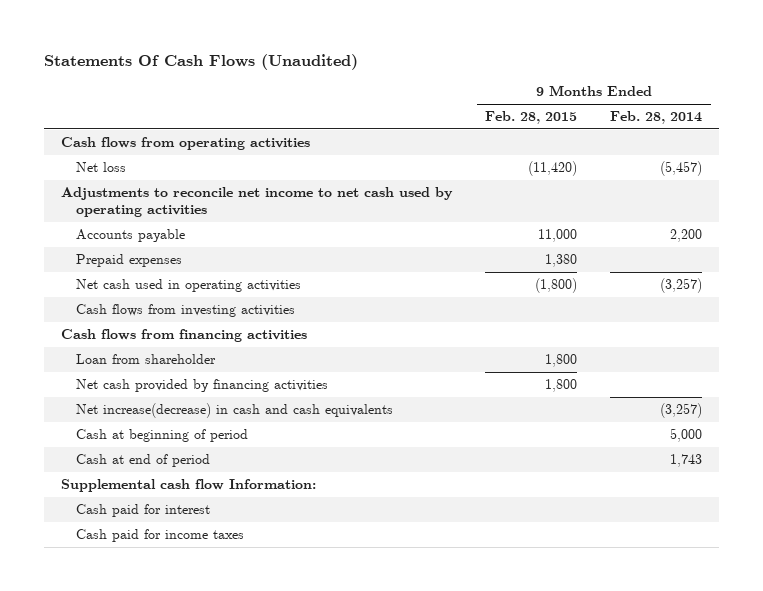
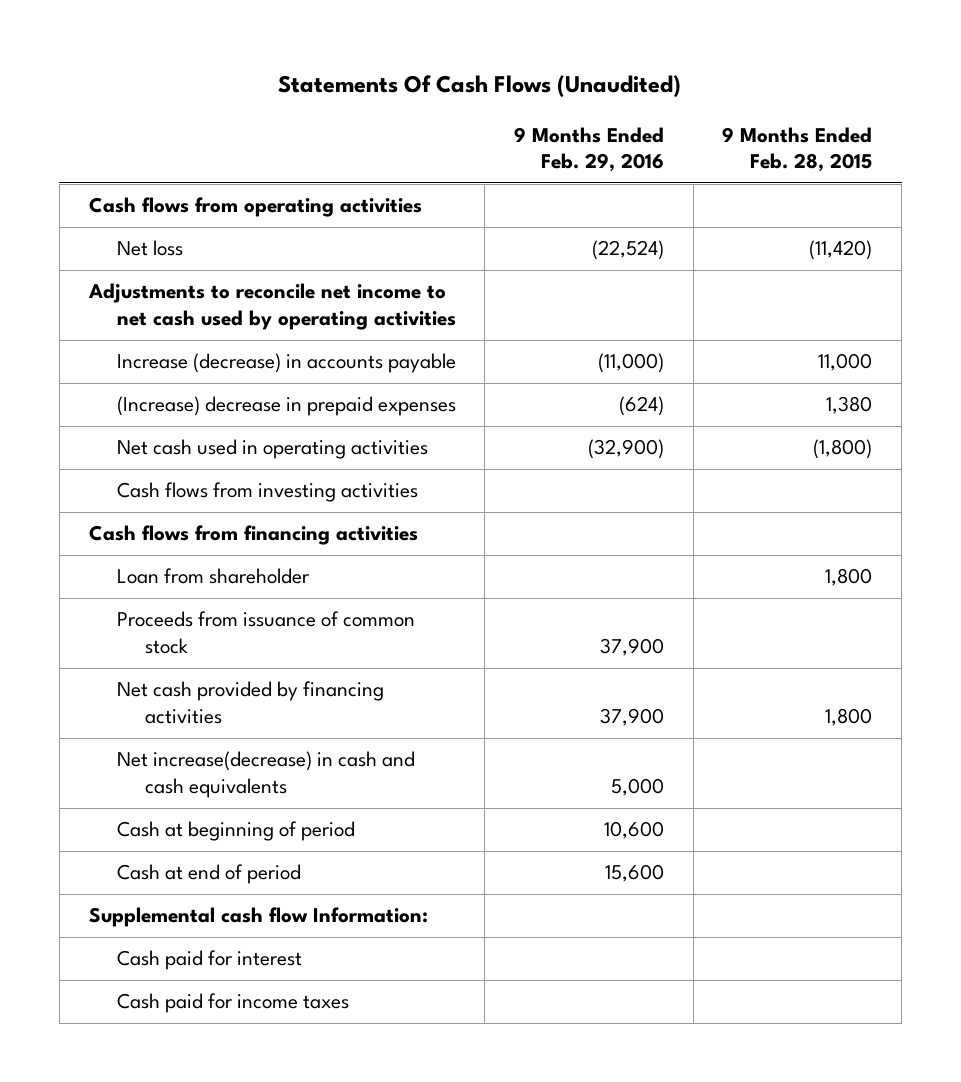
[610,111,703,125] Feb. 28, 2014 -> none
none -> [513,126,664,173] 9 Months Ended Feb. 29, 2016
[75,229,185,243] Accounts payable -> [116,353,456,374] Increase (decrease) in accounts payable
[75,254,182,268] Prepaid expenses -> [116,396,456,417] (Increase) decrease in prepaid expenses
none -> [116,611,415,655] Proceeds from issuance of common stock

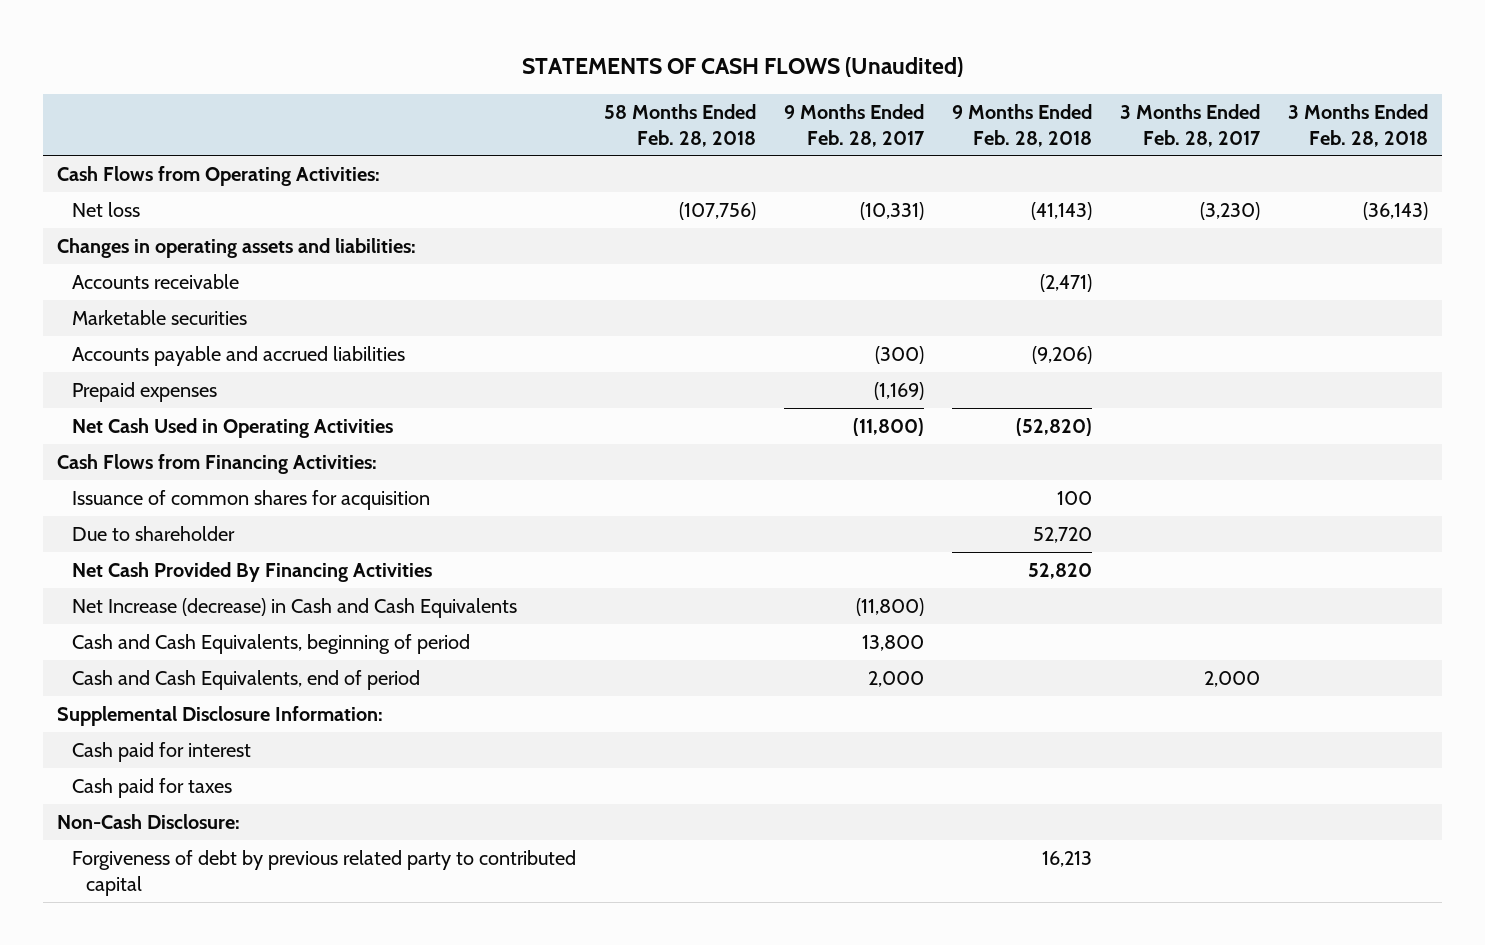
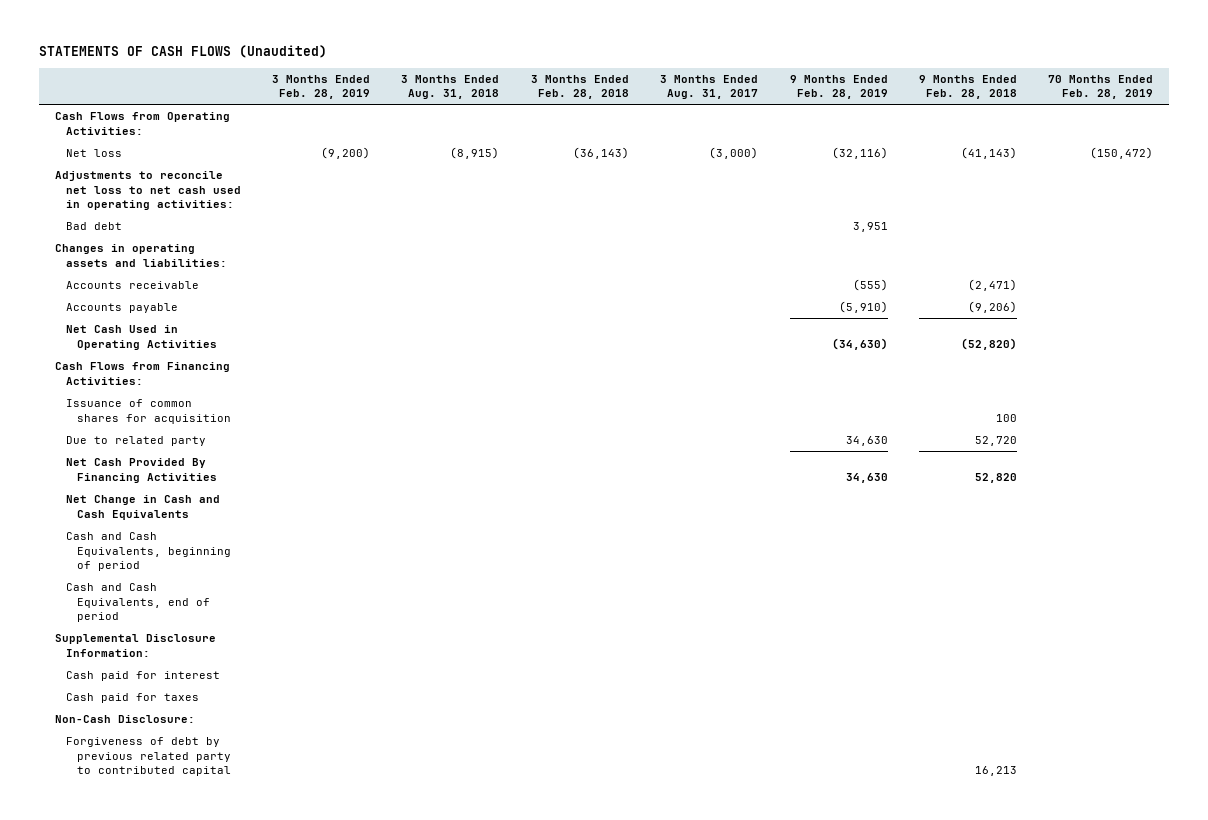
[603,103,756,147] 58 Months Ended Feb. 28, 2018 -> none
[783,103,925,147] 9 Months Ended Feb. 28, 2017 -> none
[1119,103,1261,147] 3 Months Ended Feb. 28, 2017 -> none
none -> [272,74,371,100] 3 Months Ended Feb. 28, 2019
none -> [401,74,500,100] 3 Months Ended Aug. 31, 2018
none -> [660,74,759,100] 3 Months Ended Aug. 31, 2017
none -> [789,74,888,100] 9 Months Ended Feb. 28, 2019
none -> [1048,74,1154,100] 70 Months Ended Feb. 28, 2019
none -> [54,171,241,210] Adjustments to reconcile net loss to net cash used in operating activities:
none -> [65,222,122,231] Bad debt
[71,309,247,325] Marketable securities -> none
[71,381,217,402] Prepaid expenses -> none
[71,345,405,366] Accounts payable and accrued liabilities -> [65,303,178,314] Accounts payable
[71,525,235,541] Due to shareholder -> [65,436,206,447] Due to related party
[71,597,517,618] Net Increase (decrease) in Cash and Cash Equivalents -> [65,495,220,520] Net Change in Cash and Cash Equivalents

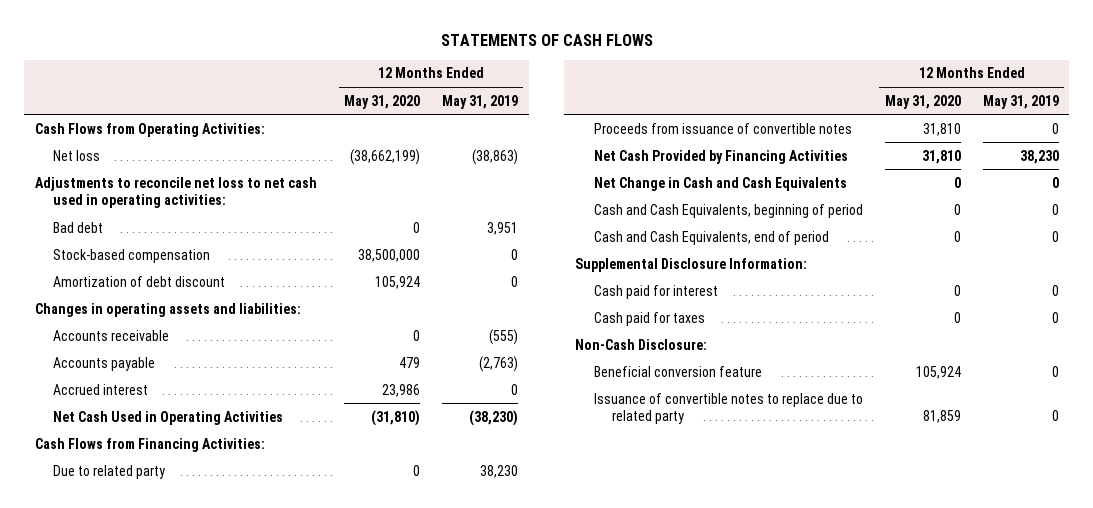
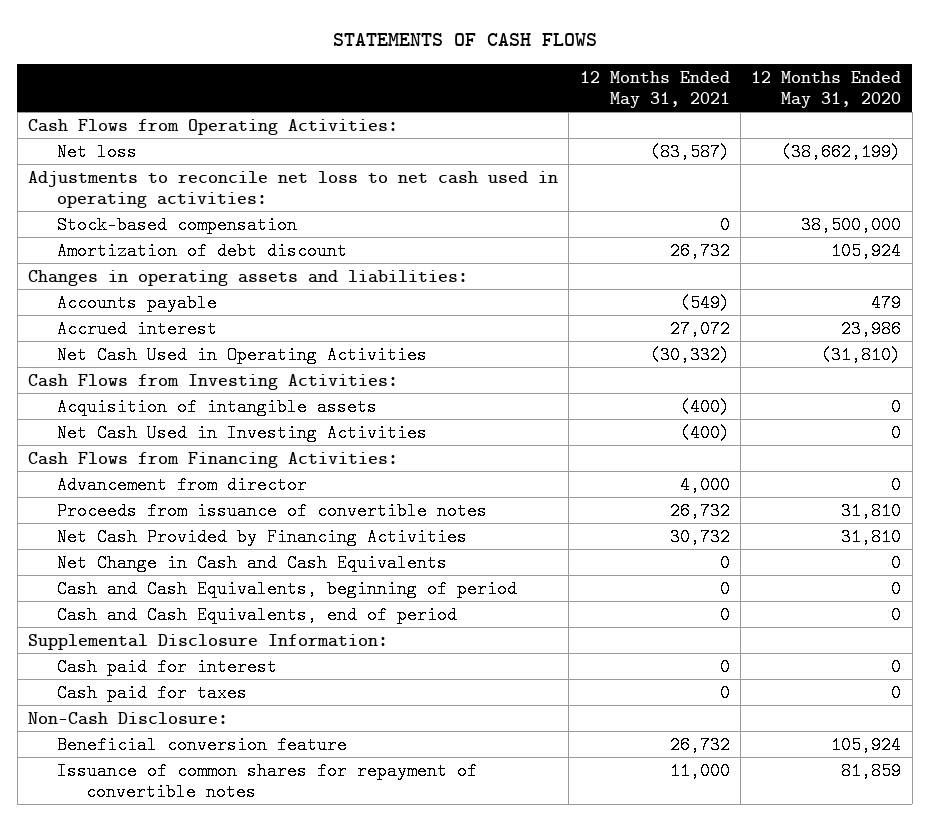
[442,94,519,109] May 31, 2019 -> none
none -> [579,70,730,109] 12 Months Ended May 31, 2021
[53,221,104,233] Bad debt -> none
[53,329,170,341] Accounts receivable -> none
none -> [28,373,399,390] Cash Flows from Investing Activities:
none -> [56,397,377,416] Acquisition of intangible assets
none -> [56,423,427,442] Net Cash Used in Investing Activities
[53,464,166,479] Due to related party -> none
none -> [56,475,307,494] Advancement from director
[593,392,863,424] Issuance of convertible notes to replace due to related party -> [56,761,477,801] Issuance of common shares for repayment of convertible notes

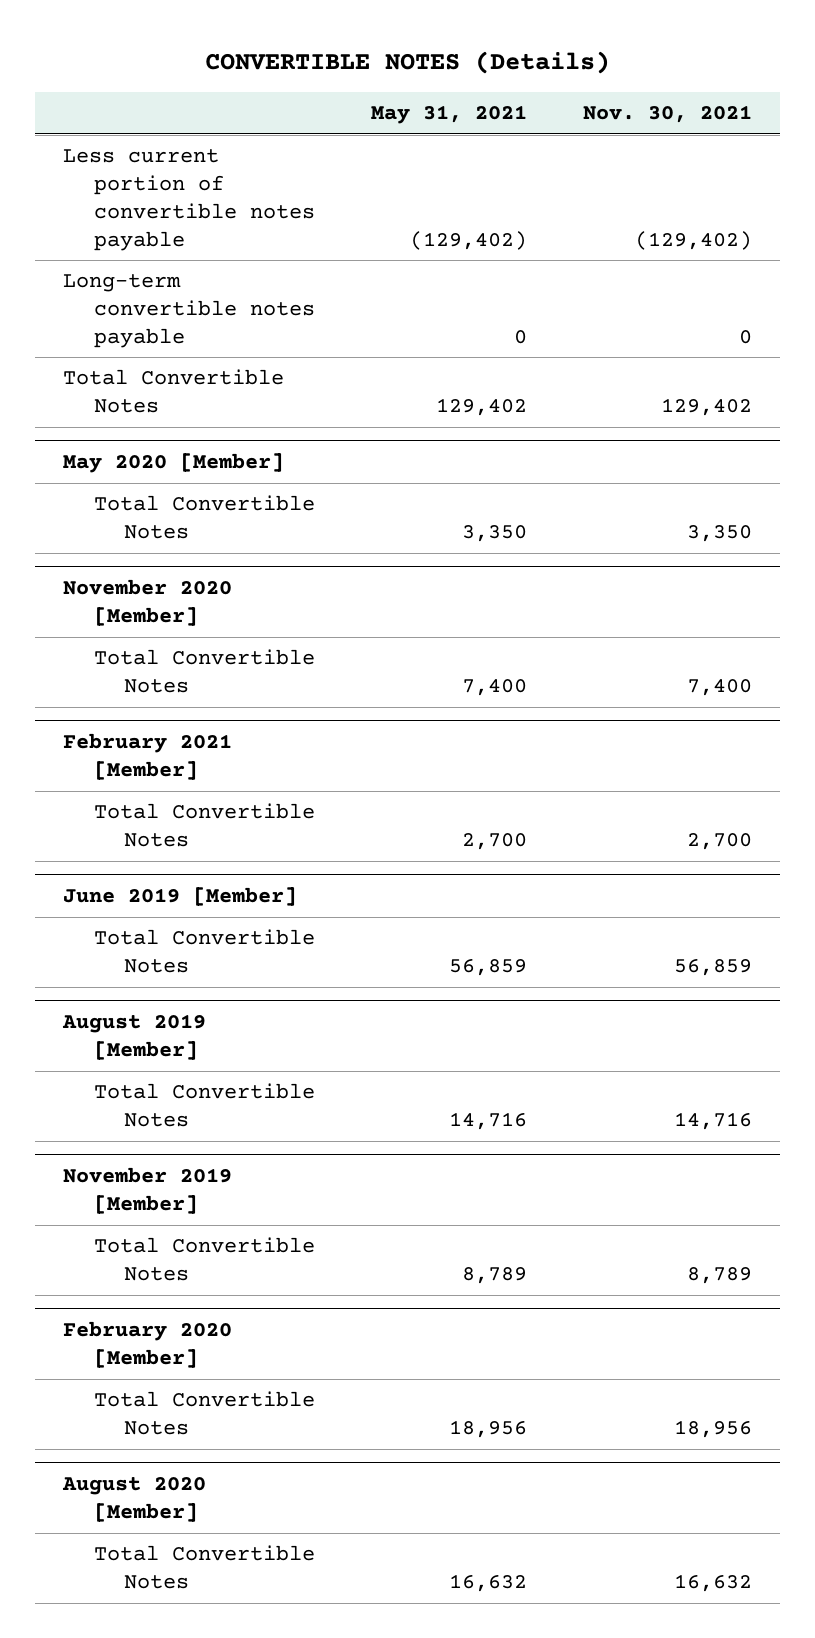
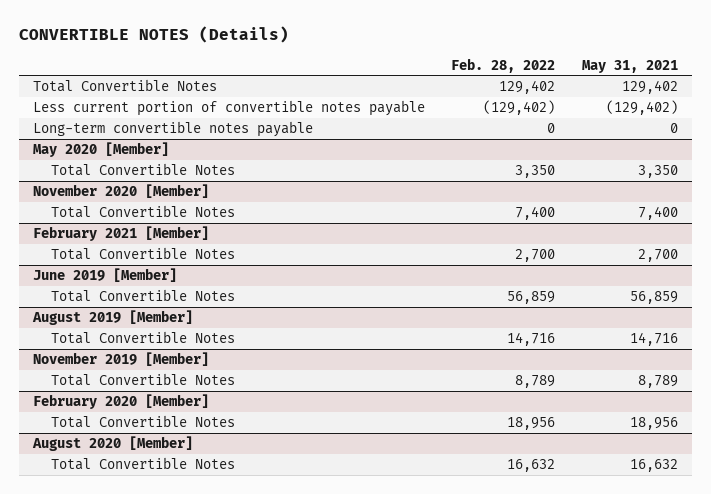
[582,104,752,123] Nov. 30, 2021 -> none
none -> [451,57,556,73] Feb. 28, 2022
[63,369,285,414] Total Convertible Notes -> [32,79,217,93] Total Convertible Notes

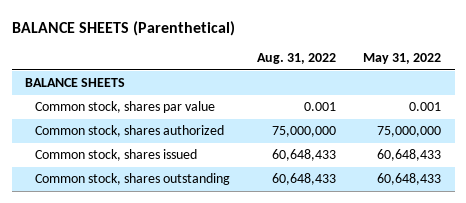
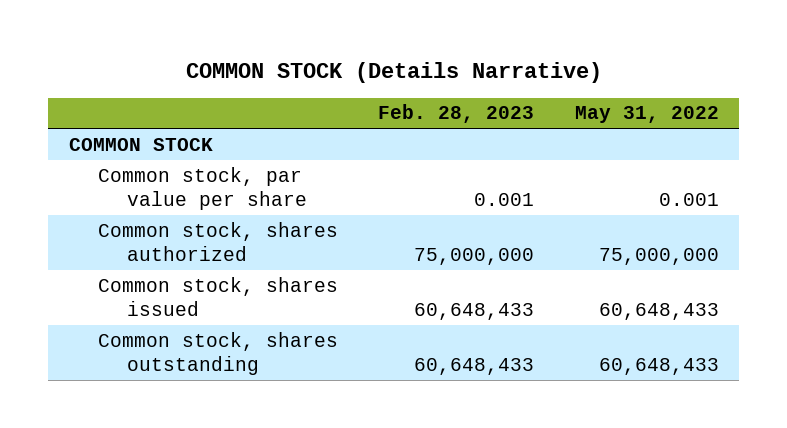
[11,20,235,36] BALANCE SHEETS (Parenthetical) -> [185,62,602,84] COMMON STOCK (Details Narrative)
[257,53,337,65] Aug. 31, 2022 -> none
none -> [378,104,535,124] Feb. 28, 2023
[25,78,126,88] BALANCE SHEETS -> none
none -> [68,137,213,151] COMMON STOCK
[35,101,216,114] Common stock, shares par value -> [97,166,307,211] Common stock, par value per share

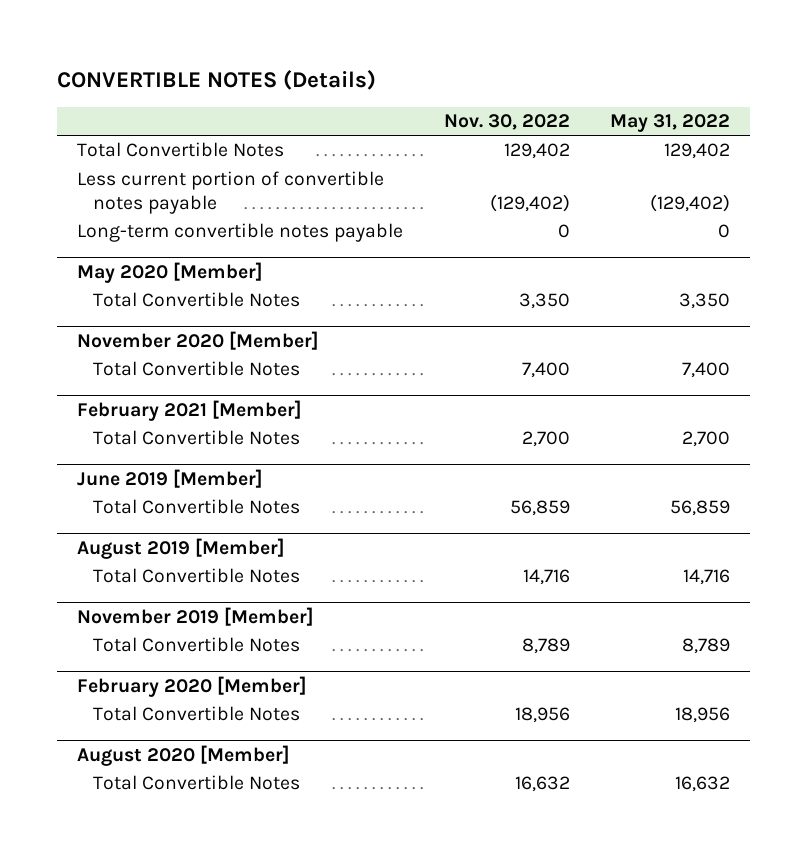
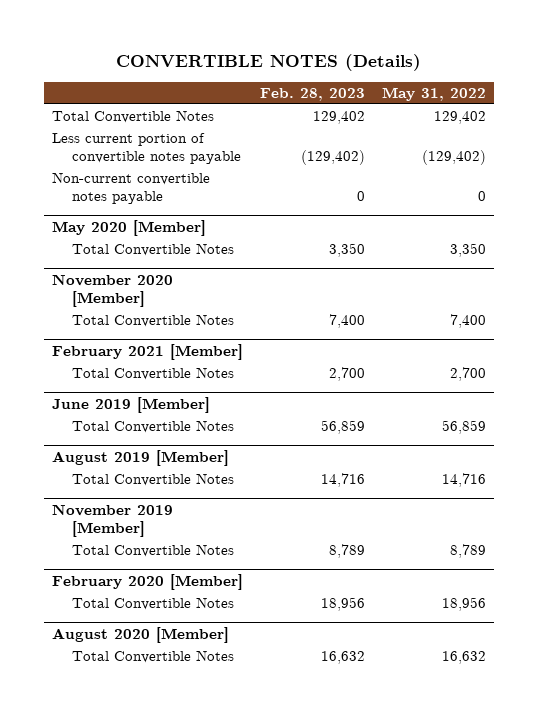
[443,114,570,131] Nov. 30, 2022 -> none
none -> [259,87,365,101] Feb. 28, 2023
[77,223,404,243] Long-term convertible notes payable -> [52,172,211,205] Non-current convertible notes payable

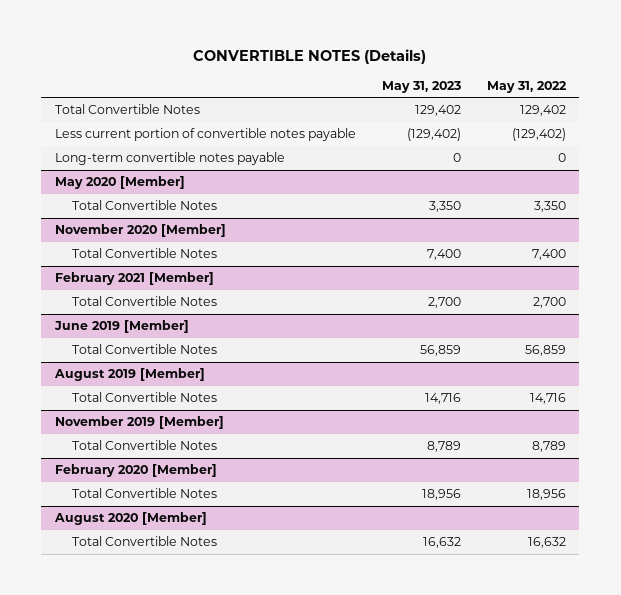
[259,87,365,101] Feb. 28, 2023 -> none
none -> [381,80,461,93] May 31, 2023
[52,172,211,205] Non-current convertible notes payable -> [54,152,285,166] Long-term convertible notes payable

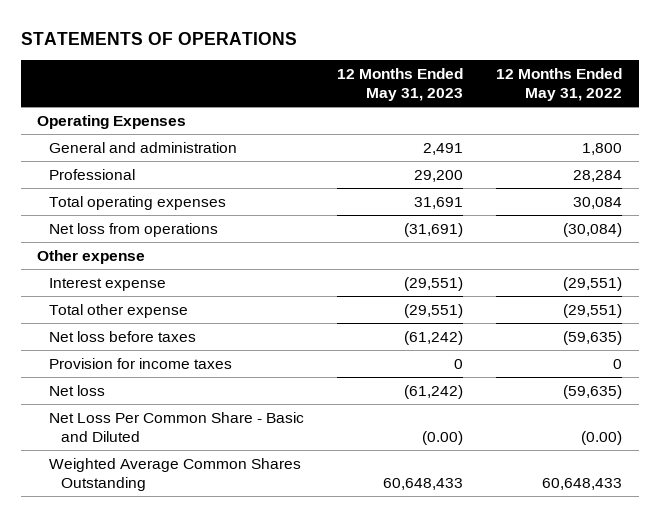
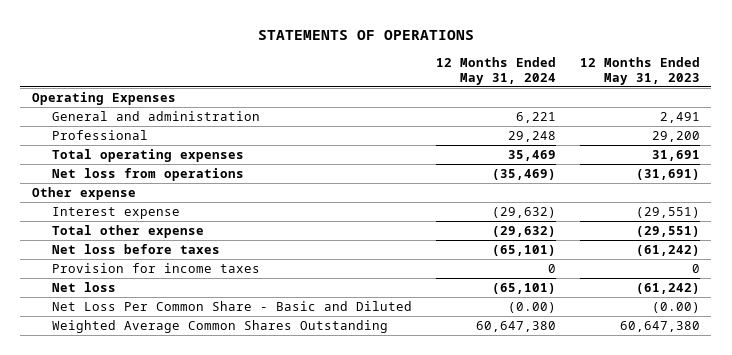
[496,68,623,101] 12 Months Ended May 31, 2022 -> none
none -> [435,57,556,85] 12 Months Ended May 31, 2024
[383,477,464,490] 60,648,433 -> [619,321,700,333] 60,647,380

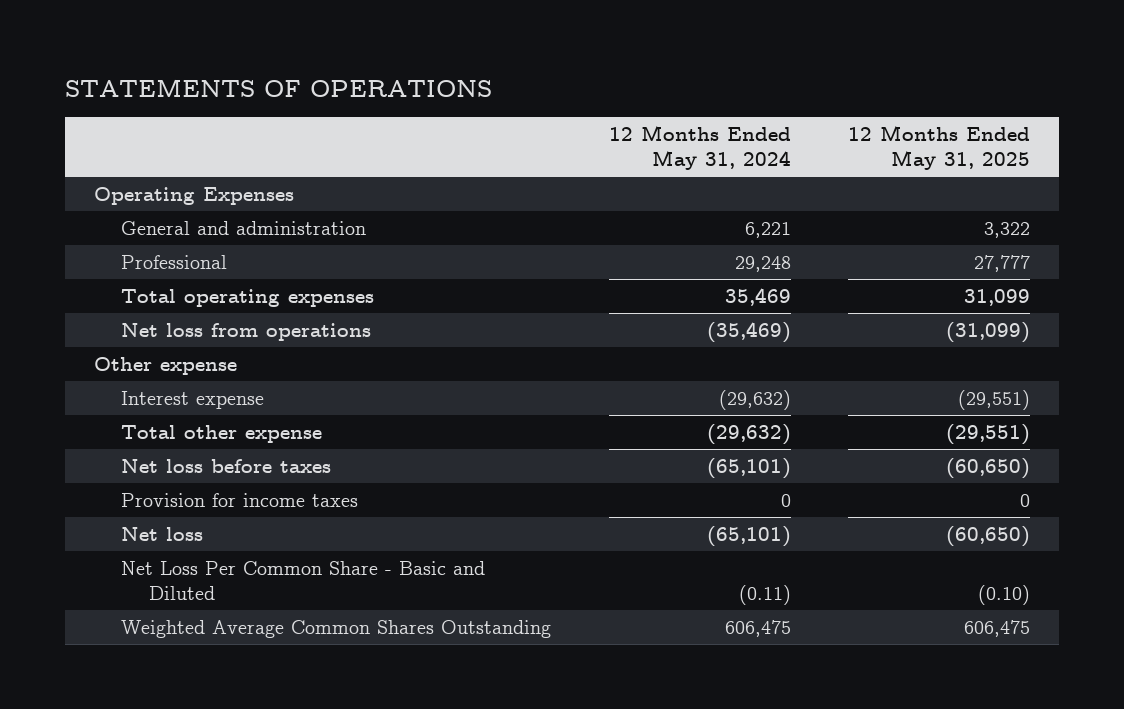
[579,57,700,85] 12 Months Ended May 31, 2023 -> none
none -> [848,125,1031,171] 12 Months Ended May 31, 2025
[507,302,556,314] (0.00) -> [738,584,791,605] (0.11)
[475,321,556,333] 60,647,380 -> [724,620,791,638] 606,475

